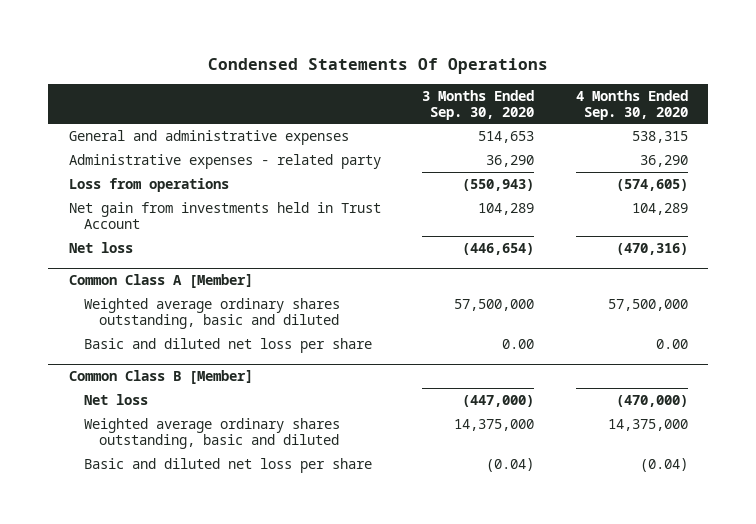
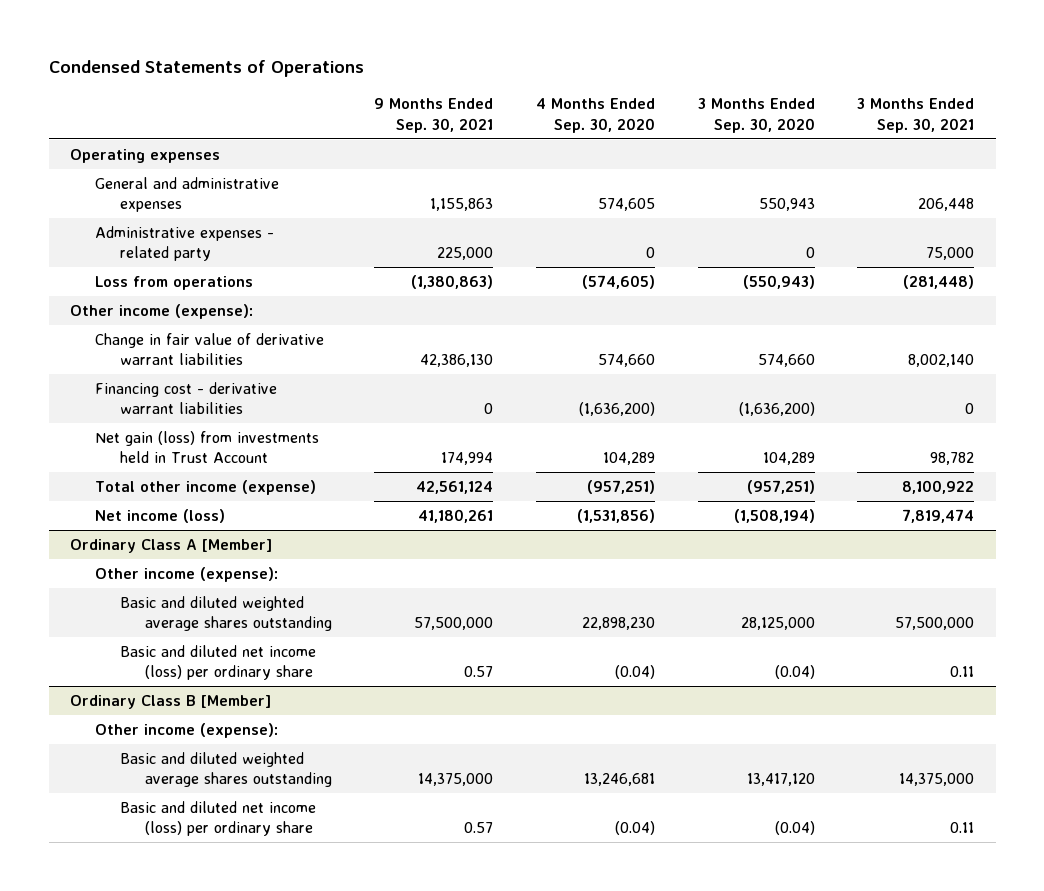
[208,57,549,74] Condensed Statements Of Operations -> [48,60,364,78] Condensed Statements of Operations
none -> [374,98,494,133] 9 Months Ended Sep. 30, 2021
none -> [857,98,975,133] 3 Months Ended Sep. 30, 2021
none -> [69,149,220,164] Operating expenses
[478,130,535,143] 514,653 -> [758,198,815,212] 550,943
[631,130,688,143] 538,315 -> [598,198,656,212] 574,605
[486,154,535,167] 36,290 -> [805,247,815,259] 0
[639,154,688,167] 36,290 -> [646,247,656,259] 0
[83,393,148,405] Net loss -> none
none -> [69,304,253,320] Other income (expense):
none -> [94,333,324,366] Change in fair value of derivative warrant liabilities
none -> [94,382,277,415] Financing cost - derivative warrant liabilities
[68,201,381,230] Net gain from investments held in Trust Account -> [94,431,319,464] Net gain (loss) from investments held in Trust Account
none -> [94,480,316,496] Total other income (expense)
[68,241,133,253] Net loss -> [94,509,225,524] Net income (loss)
[462,242,535,255] (446,654) -> [733,509,815,524] (1,508,194)
[615,242,688,255] (470,316) -> [577,509,656,524] (1,531,856)
[68,273,253,288] Common Class A [Member] -> [69,539,272,554] Ordinary Class A [Member]
none -> [94,567,278,583] Other income (expense):
[83,297,340,330] Weighted average ordinary shares outstanding, basic and diluted -> [119,596,332,632] Basic and diluted weighted average shares outstanding
[454,298,535,311] 57,500,000 -> [740,617,815,631] 28,125,000
[607,298,688,311] 57,500,000 -> [582,617,656,631] 22,898,230
[83,337,372,353] Basic and diluted net loss per share -> [119,645,316,681] Basic and diluted net income (loss) per ordinary share
[502,338,535,349] 0.00 -> [774,665,815,680] (0.04)
[655,338,688,349] 0.00 -> [615,665,656,680] (0.04)
[68,369,253,384] Common Class B [Member] -> [69,695,271,710] Ordinary Class B [Member]
none -> [94,723,278,739] Other income (expense):
[83,417,340,450] Weighted average ordinary shares outstanding, basic and diluted -> [119,752,332,788] Basic and diluted weighted average shares outstanding
[454,418,535,431] 14,375,000 -> [746,773,815,787] 13,417,120
[607,418,688,431] 14,375,000 -> [584,773,656,787] 13,246,681
[83,457,372,473] Basic and diluted net loss per share -> [119,801,316,837] Basic and diluted net income (loss) per ordinary share

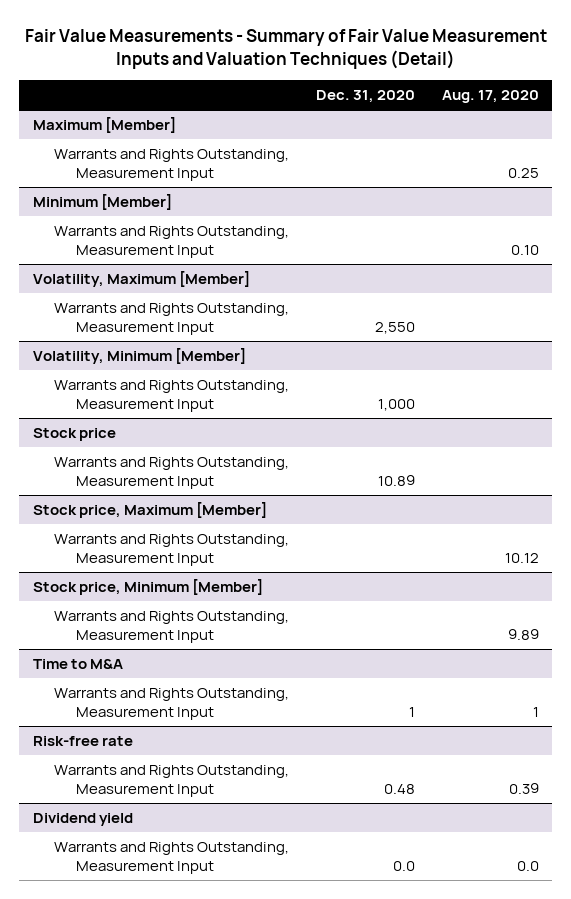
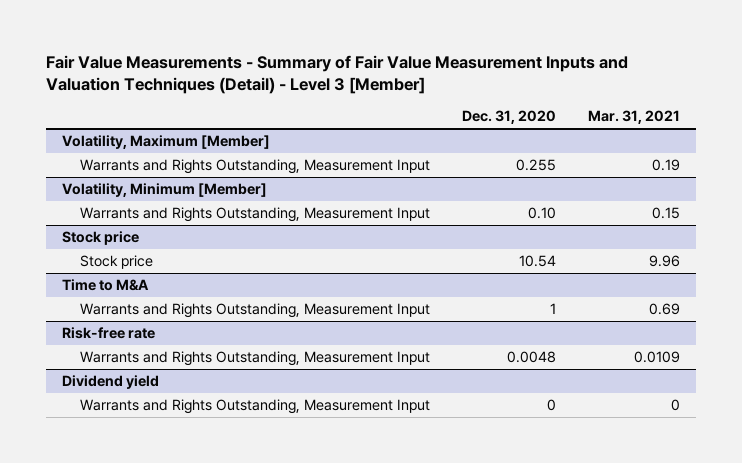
[24,29,547,70] Fair Value Measurements - Summary of Fair Value Measurement Inputs and Valuation Techniques (Detail) -> [45,54,628,95] Fair Value Measurements - Summary of Fair Value Measurement Inputs and Valuation Techniques (Detail) - Level 3 [Member]
[441,90,539,104] Aug. 17, 2020 -> none
none -> [587,110,680,125] Mar. 31, 2021
[32,117,176,134] Maximum [Member] -> none
[54,149,290,181] Warrants and Rights Outstanding, Measurement Input -> none
[32,194,172,211] Minimum [Member] -> none
[54,226,290,258] Warrants and Rights Outstanding, Measurement Input -> none
[374,321,415,334] 2,550 -> [515,158,556,171] 0.255
[377,398,415,411] 1,000 -> [527,206,556,219] 0.10
[54,457,290,489] Warrants and Rights Outstanding, Measurement Input -> none
[32,502,267,519] Stock price, Maximum [Member] -> none
[54,534,290,566] Warrants and Rights Outstanding, Measurement Input -> none
[32,579,263,596] Stock price, Minimum [Member] -> none
[54,611,290,643] Warrants and Rights Outstanding, Measurement Input -> none
none -> [79,254,153,269] Stock price
[383,783,415,794] 0.48 -> [506,350,556,363] 0.0048
[392,860,415,871] 0.0 -> [546,398,556,411] 0

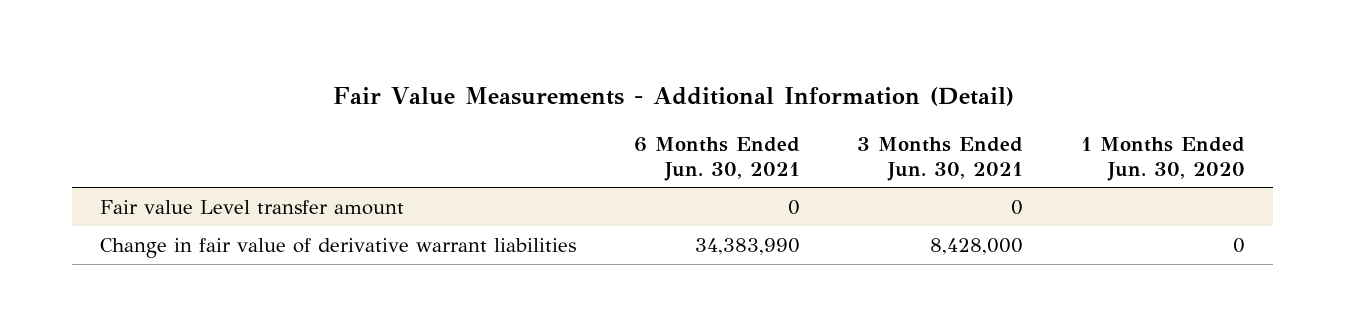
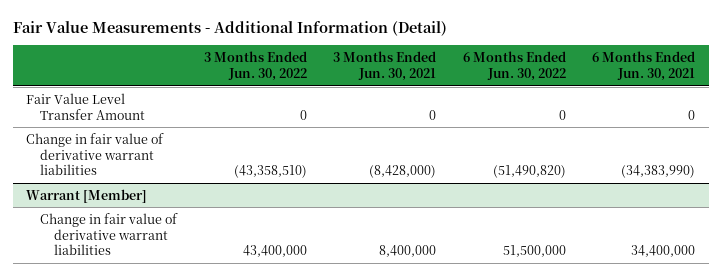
[1080,136,1245,181] 1 Months Ended Jun. 30, 2020 -> none
none -> [203,51,307,82] 3 Months Ended Jun. 30, 2022
none -> [462,51,566,82] 6 Months Ended Jun. 30, 2022
[100,200,405,216] Fair value Level transfer amount -> [26,92,146,120] Fair Value Level Transfer Amount
[694,238,800,256] 34,383,990 -> [621,165,696,179] (34,383,990)
[930,238,1024,256] 8,428,000 -> [369,165,437,179] (8,428,000)
none -> [26,188,148,203] Warrant [Member]
none -> [40,212,179,256] Change in fair value of derivative warrant liabilities

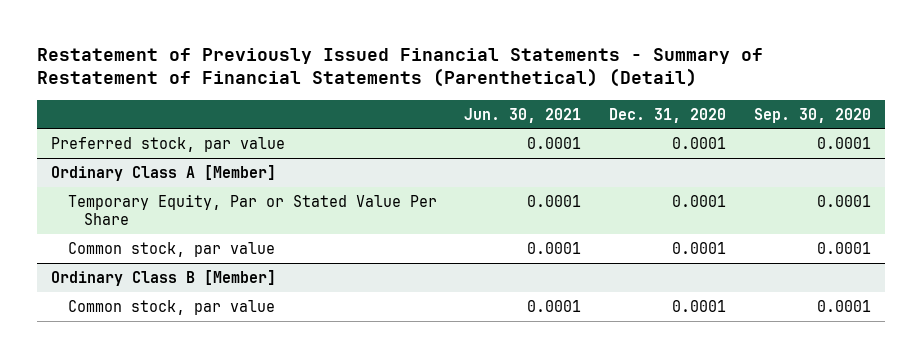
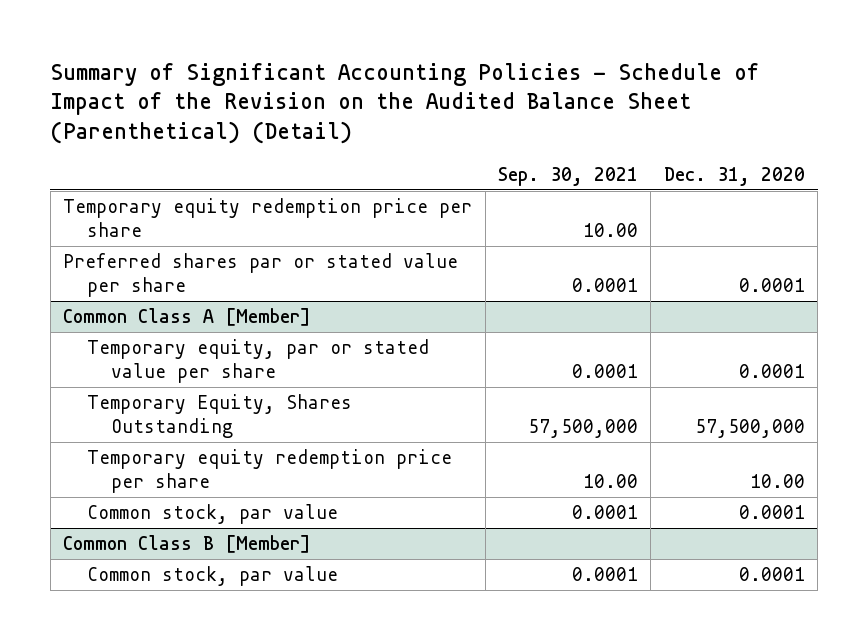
[37,47,764,88] Restatement of Previously Issued Financial Statements - Summary of Restatement of Financial Statements (Parenthetical) (Detail) -> [50,62,760,145] Summary of Significant Accounting Policies - Schedule of Impact of the Revision on the Audited Balance Sheet (Parenthetical) (Detail)
[464,107,582,123] Jun. 30, 2021 -> none
[753,107,871,123] Sep. 30, 2020 -> none
none -> [497,166,638,186] Sep. 30, 2021
none -> [63,198,473,237] Temporary equity redemption price per share
[51,136,286,152] Preferred stock, par value -> [63,253,459,297] Preferred shares par or stated value per share
[51,164,277,181] Ordinary Class A [Member] -> [63,308,312,327] Common Class A [Member]
[67,193,437,226] Temporary Equity, Par or Stated Value Per Share -> [87,339,430,383] Temporary equity, par or stated value per share
none -> [87,394,353,438] Temporary Equity, Shares Outstanding
none -> [87,449,453,493] Temporary equity redemption price per share
[51,269,277,286] Ordinary Class B [Member] -> [63,535,312,554] Common Class B [Member]

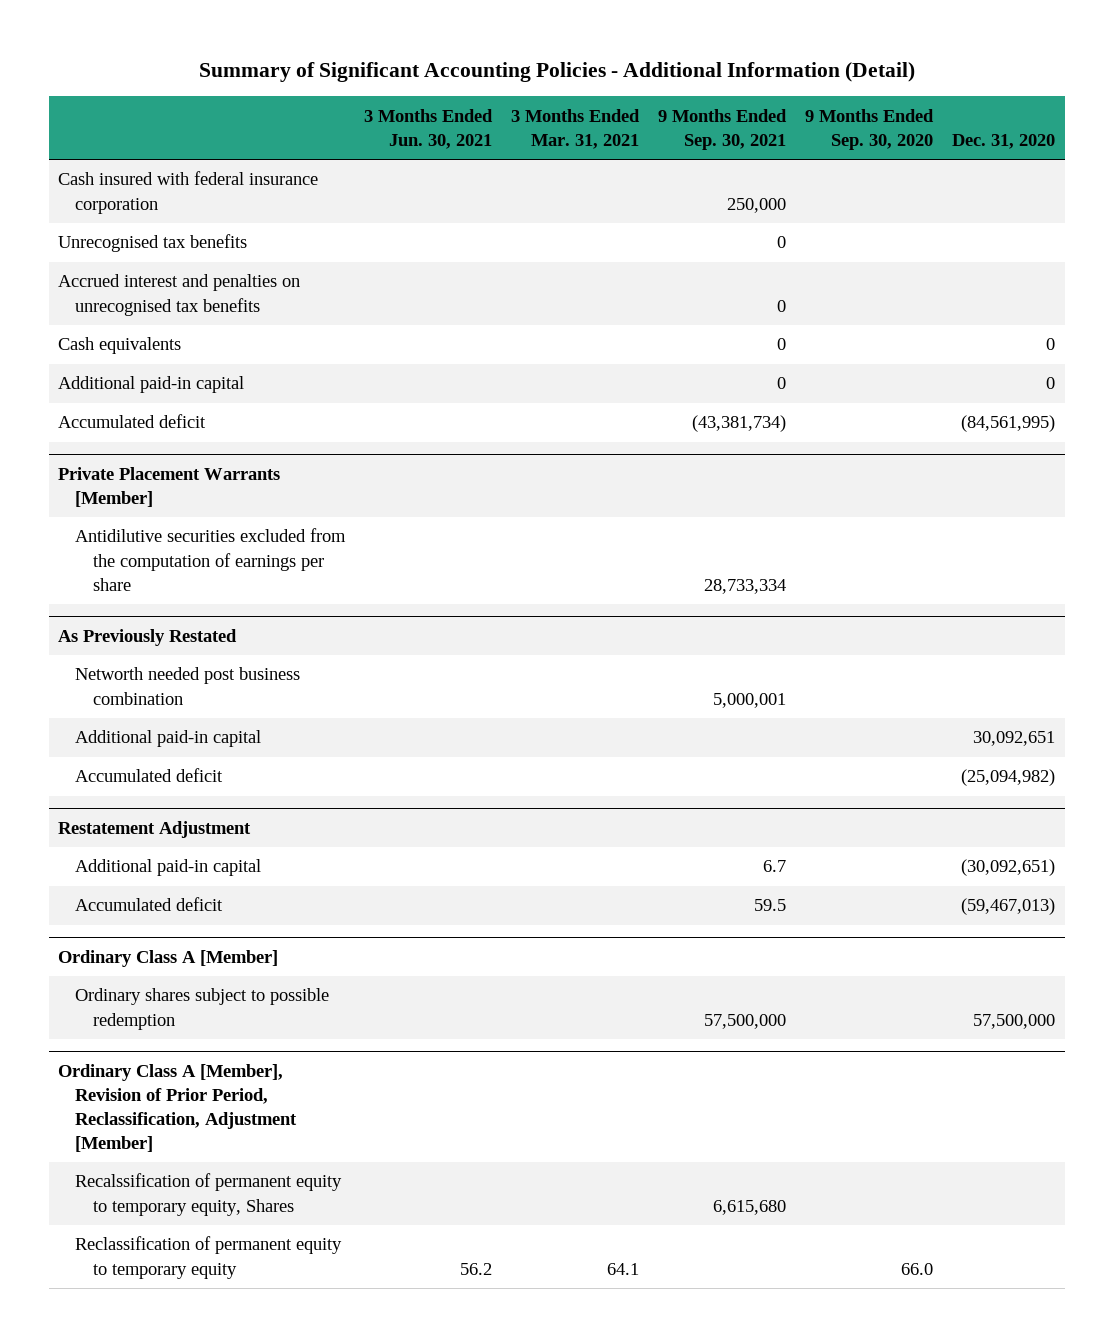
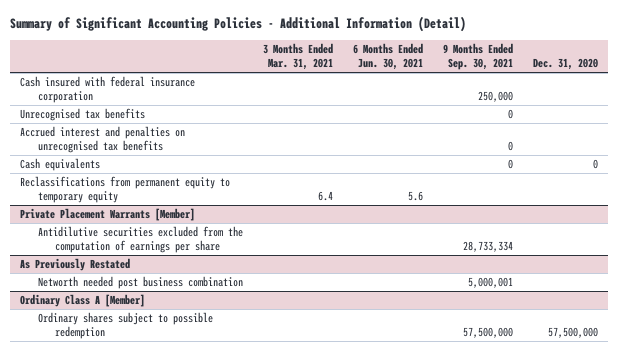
[364,108,494,149] 3 Months Ended Jun. 30, 2021 -> none
[805,108,935,150] 9 Months Ended Sep. 30, 2020 -> none
none -> [352,43,423,71] 6 Months Ended Jun. 30, 2021
[58,376,245,394] Additional paid-in capital -> none
[58,414,207,429] Accumulated deficit -> none
none -> [20,176,231,204] Reclassifications from permanent equity to temporary equity
[75,730,262,748] Additional paid-in capital -> none
[75,768,224,783] Accumulated deficit -> none
[58,820,252,838] Restatement Adjustment -> none
[75,859,262,877] Additional paid-in capital -> none
[75,897,224,912] Accumulated deficit -> none
[58,1063,298,1152] Ordinary Class A [Member], Revision of Prior Period, Reclassification, Adjustment [Member] -> none
[75,1173,343,1216] Recalssification of permanent equity to temporary equity, Shares -> none
[75,1236,343,1279] Reclassification of permanent equity to temporary equity -> none

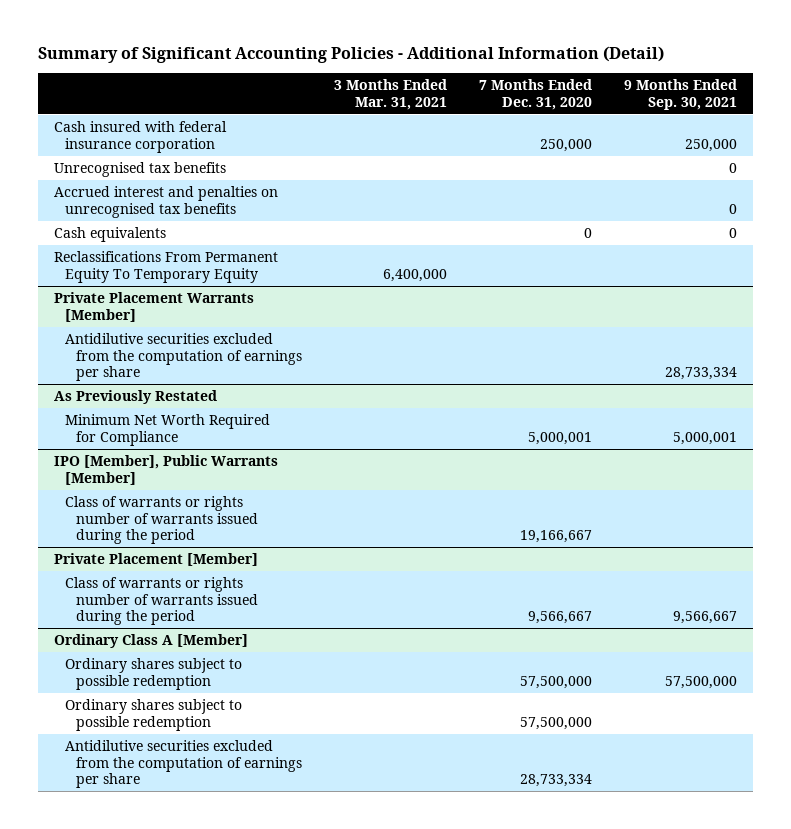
[352,43,423,71] 6 Months Ended Jun. 30, 2021 -> none
[533,58,599,71] Dec. 31, 2020 -> none
none -> [478,79,592,110] 7 Months Ended Dec. 31, 2020
[20,176,231,204] Reclassifications from permanent equity to temporary equity -> [53,250,278,283] Reclassifications From Permanent Equity To Temporary Equity
[317,191,333,202] 6.4 -> [382,268,447,282] 6,400,000
[37,276,243,290] Networth needed post business combination -> [64,413,270,446] Minimum Net Worth Required for Compliance
none -> [53,454,278,485] IPO [Member], Public Warrants [Member]
none -> [64,495,258,545] Class of warrants or rights number of warrants issued during the period
none -> [53,552,258,566] Private Placement [Member]
none -> [64,576,258,626] Class of warrants or rights number of warrants issued during the period
none -> [64,698,242,731] Ordinary shares subject to possible redemption
none -> [64,739,302,789] Antidilutive securities excluded from the computation of earnings per share

